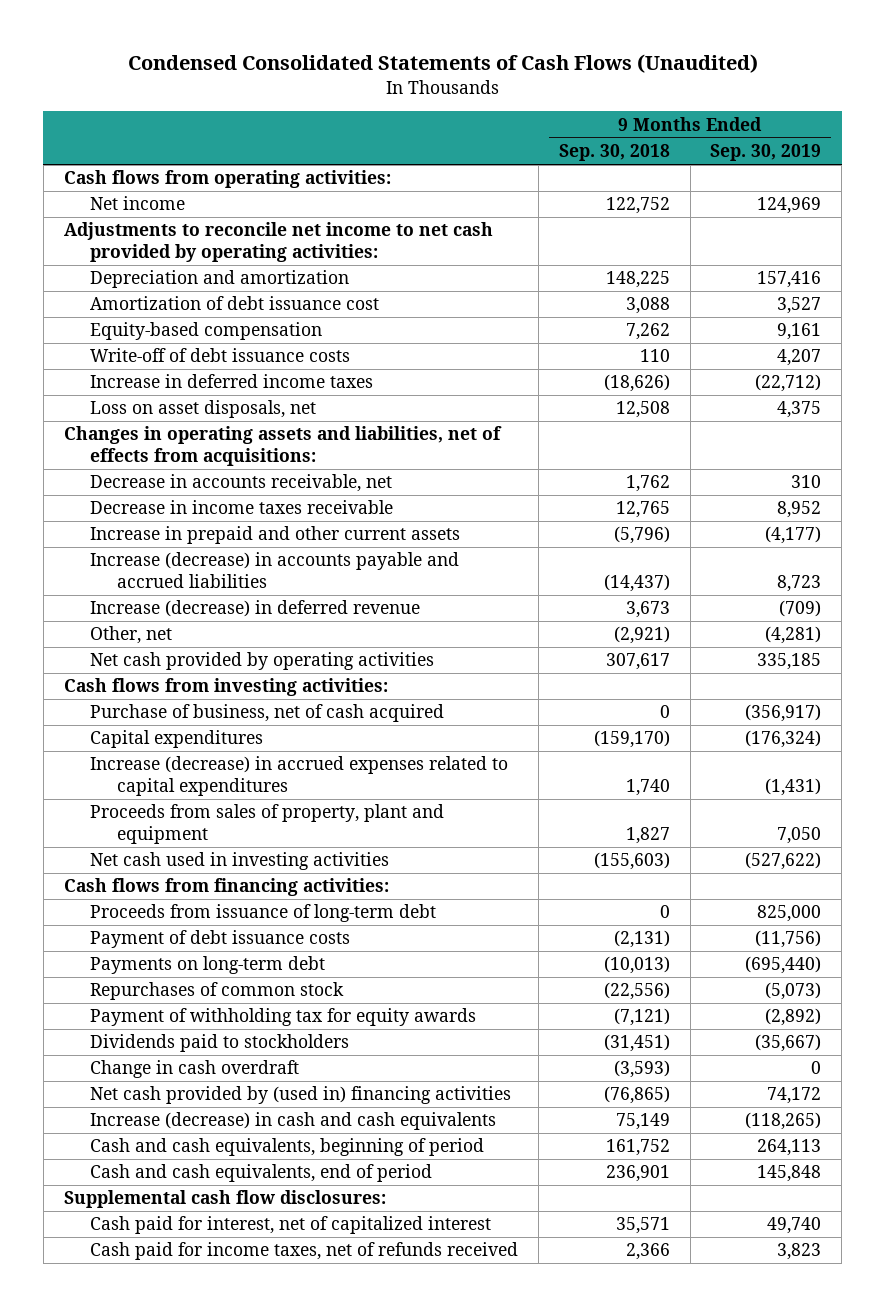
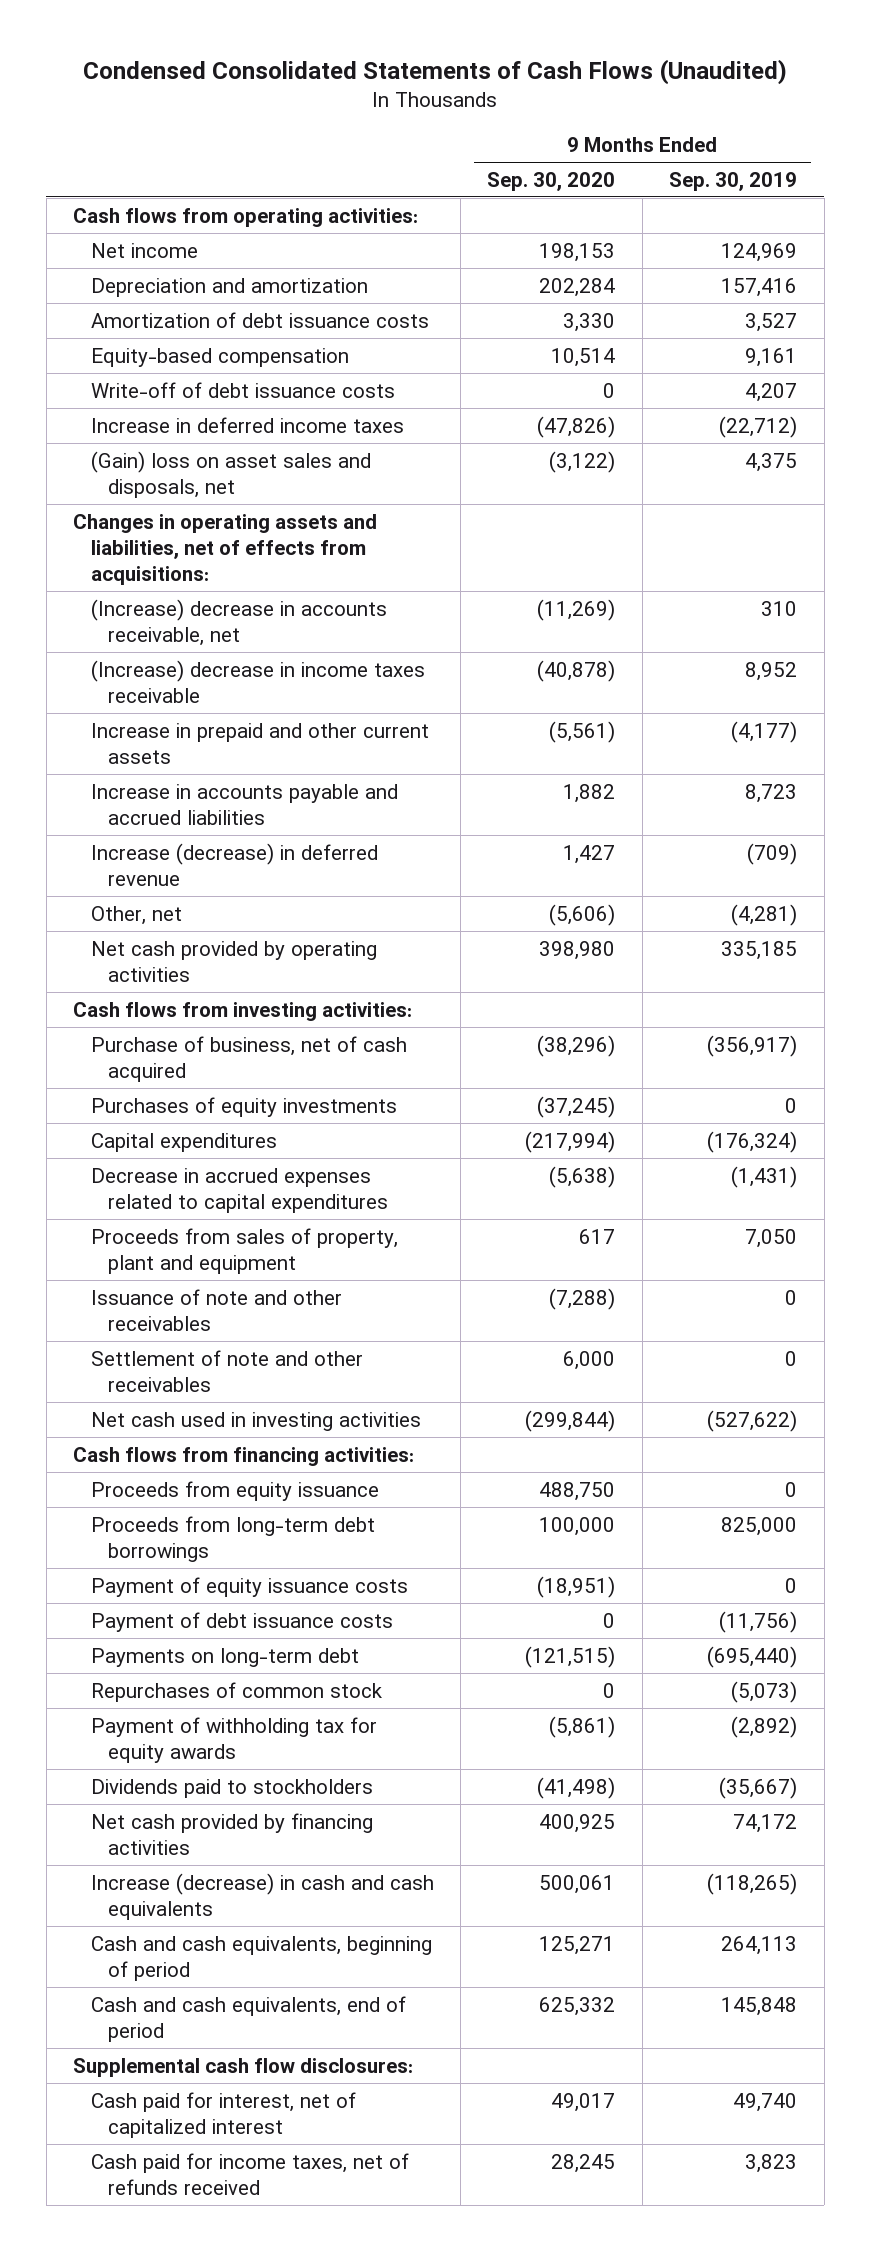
[558,144,670,162] Sep. 30, 2018 -> none
none -> [487,171,616,191] Sep. 30, 2020
[63,222,493,263] Adjustments to reconcile net income to net cash provided by operating activities: -> none
[90,296,380,311] Amortization of debt issuance cost -> [90,311,429,328] Amortization of debt issuance costs
[90,400,317,419] Loss on asset disposals, net -> [90,450,371,498] (Gain) loss on asset sales and disposals, net
[90,474,393,493] Decrease in accounts receivable, net -> [90,598,387,646] (Increase) decrease in accounts receivable, net
[90,500,394,515] Decrease in income taxes receivable -> [90,659,425,703] (Increase) decrease in income taxes receivable
[90,552,460,589] Increase (decrease) in accounts payable and accrued liabilities -> [90,783,398,825] Increase in accounts payable and accrued liabilities
none -> [90,1096,397,1117] Purchases of equity investments
[90,756,509,797] Increase (decrease) in accrued expenses related to capital expenditures -> [90,1167,389,1213] Decrease in accrued expenses related to capital expenditures
none -> [90,1288,342,1331] Issuance of note and other receivables
none -> [90,1349,363,1392] Settlement of note and other receivables
none -> [90,1480,379,1501] Proceeds from equity issuance
[90,904,437,923] Proceeds from issuance of long-term debt -> [90,1515,375,1562] Proceeds from long-term debt borrowings
none -> [90,1576,408,1597] Payment of equity issuance costs
[90,1060,300,1079] Change in cash overdraft -> none
[90,1086,512,1105] Net cash provided by (used in) financing activities -> [90,1812,373,1855] Net cash provided by financing activities

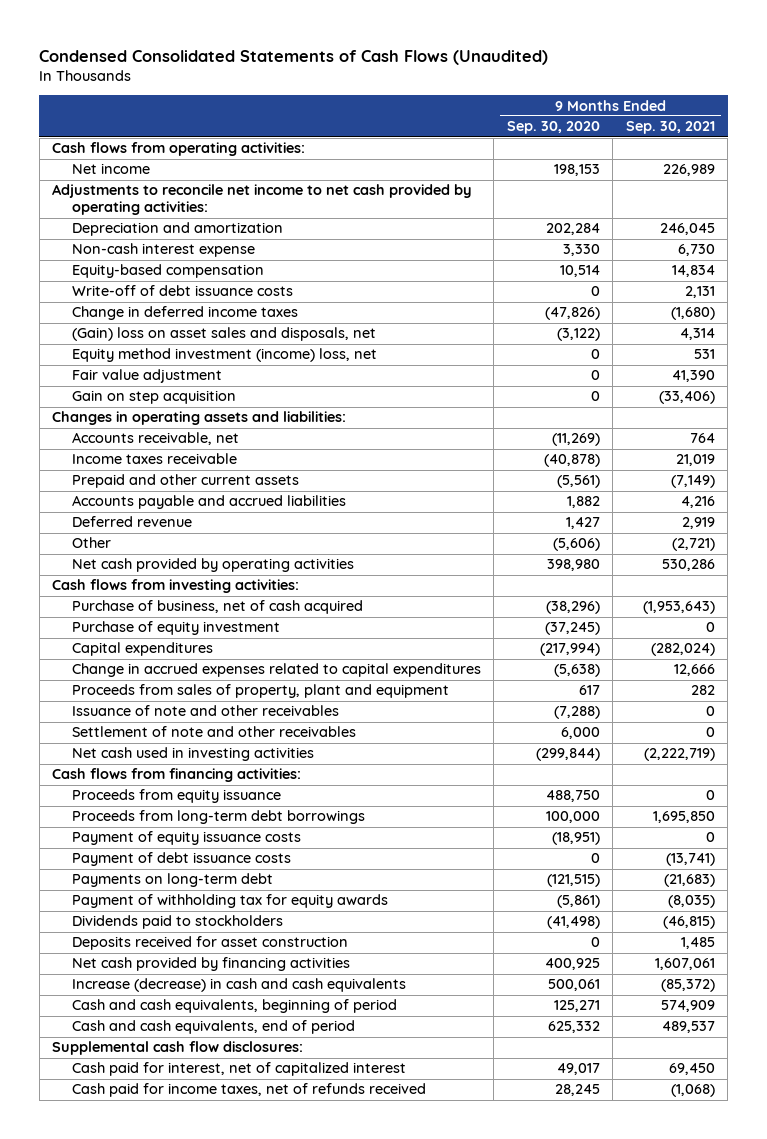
[669,171,798,191] Sep. 30, 2019 -> none
none -> [625,121,715,135] Sep. 30, 2021
none -> [52,184,473,216] Adjustments to reconcile net income to net cash provided by operating activities:
[90,311,429,328] Amortization of debt issuance costs -> [71,243,255,258] Non-cash interest expense
[90,416,404,433] Increase in deferred income taxes -> [71,306,298,321] Change in deferred income taxes
none -> [71,348,377,363] Equity method investment (income) loss, net
none -> [71,369,222,384] Fair value adjustment
none -> [71,390,236,405] Gain on step acquisition
[73,513,378,586] Changes in operating assets and liabilities, net of effects from acquisitions: -> [52,411,347,426] Changes in operating assets and liabilities:
[90,598,387,646] (Increase) decrease in accounts receivable, net -> [71,432,239,446] Accounts receivable, net
[90,659,425,703] (Increase) decrease in income taxes receivable -> [71,453,237,465] Income taxes receivable
[90,722,429,764] Increase in prepaid and other current assets -> [71,474,299,489] Prepaid and other current assets
[90,783,398,825] Increase in accounts payable and accrued liabilities -> [71,495,346,510] Accounts payable and accrued liabilities
[90,842,378,886] Increase (decrease) in deferred revenue -> [71,516,192,528] Deferred revenue
[90,905,182,925] Other, net -> [71,537,111,549] Other
[90,1096,397,1117] Purchases of equity investments -> [71,621,280,636] Purchase of equity investment
[90,1167,389,1213] Decrease in accrued expenses related to capital expenditures -> [71,663,481,678] Change in accrued expenses related to capital expenditures
[90,1681,382,1702] Repurchases of common stock -> none
none -> [71,936,348,951] Deposits received for asset construction

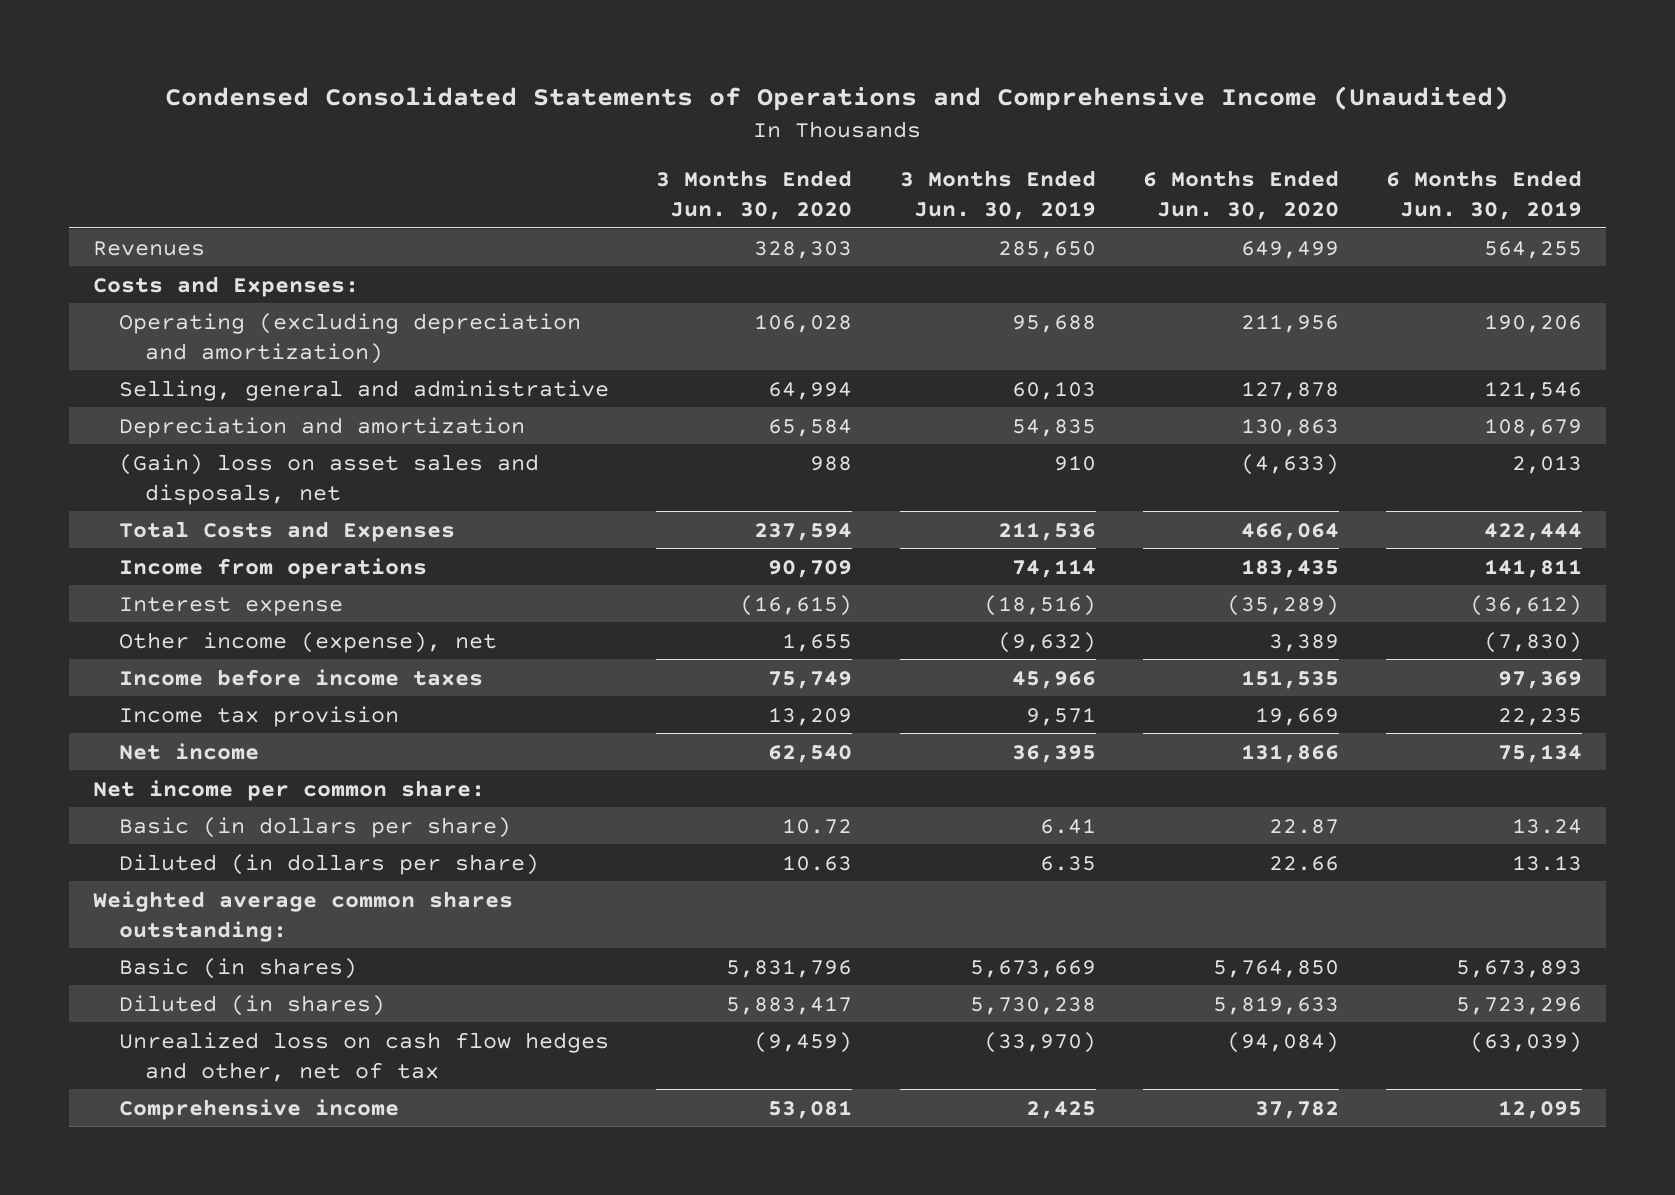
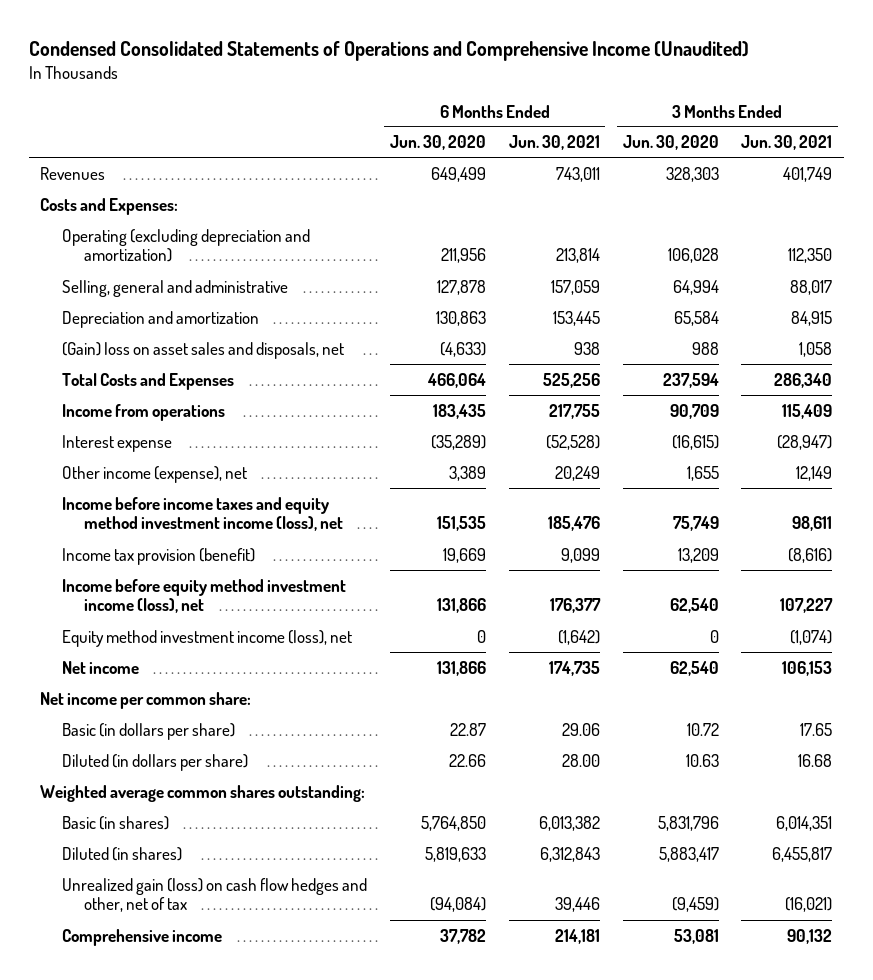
[899,169,1096,220] 3 Months Ended Jun. 30, 2019 -> none
[1386,169,1583,220] 6 Months Ended Jun. 30, 2019 -> none
none -> [508,135,600,151] Jun. 30, 2021
none -> [741,135,833,151] Jun. 30, 2021
[118,668,483,686] Income before income taxes -> [62,496,343,532] Income before income taxes and equity method investment income (loss), net
[118,705,399,727] Income tax provision -> [62,547,256,565] Income tax provision (benefit)
none -> [62,578,347,614] Income before equity method investment income (loss), net
none -> [62,629,353,647] Equity method investment income (loss), net
[118,1031,609,1082] Unrealized loss on cash flow hedges and other, net of tax -> [62,877,368,913] Unrealized gain (loss) on cash flow hedges and other, net of tax

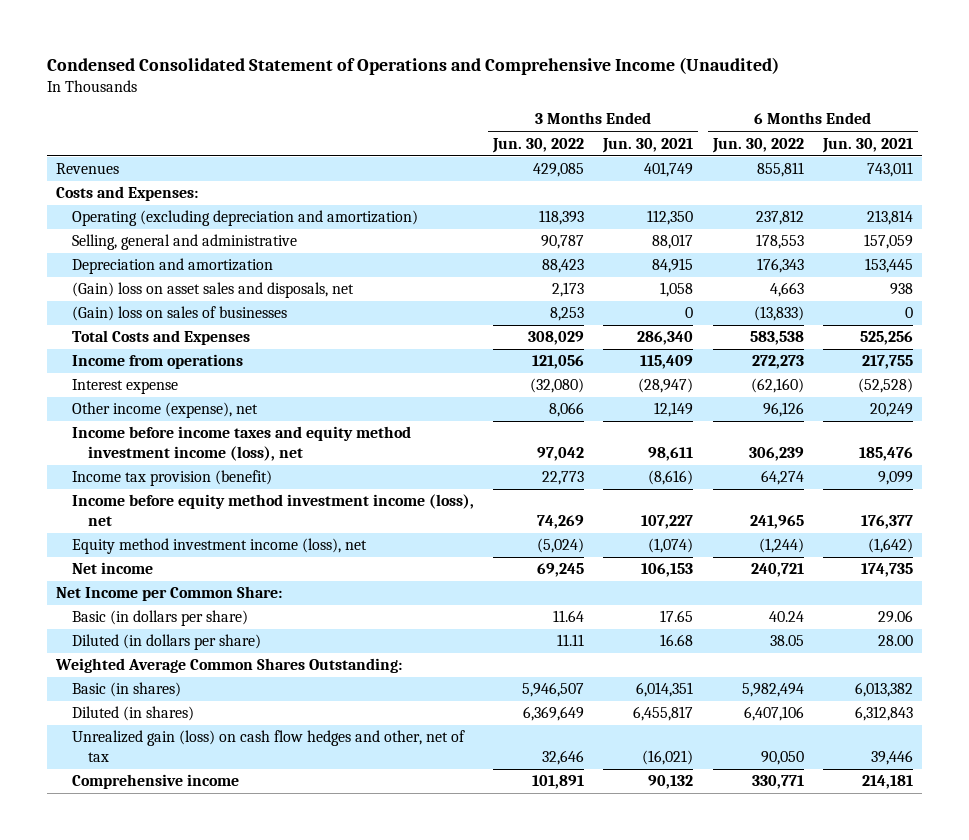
[28,40,749,61] Condensed Consolidated Statements of Operations and Comprehensive Income (Unaudited) -> [46,56,779,75] Condensed Consolidated Statement of Operations and Comprehensive Income (Unaudited)
[389,135,486,151] Jun. 30, 2020 -> none
[622,135,719,151] Jun. 30, 2020 -> none
none -> [492,137,585,153] Jun. 30, 2022
none -> [711,137,804,153] Jun. 30, 2022
none -> [72,306,288,322] (Gain) loss on sales of businesses
[40,691,252,709] Net income per common share: -> [56,586,283,602] Net Income per Common Share:
[40,784,366,802] Weighted average common shares outstanding: -> [55,658,403,674] Weighted Average Common Shares Outstanding:

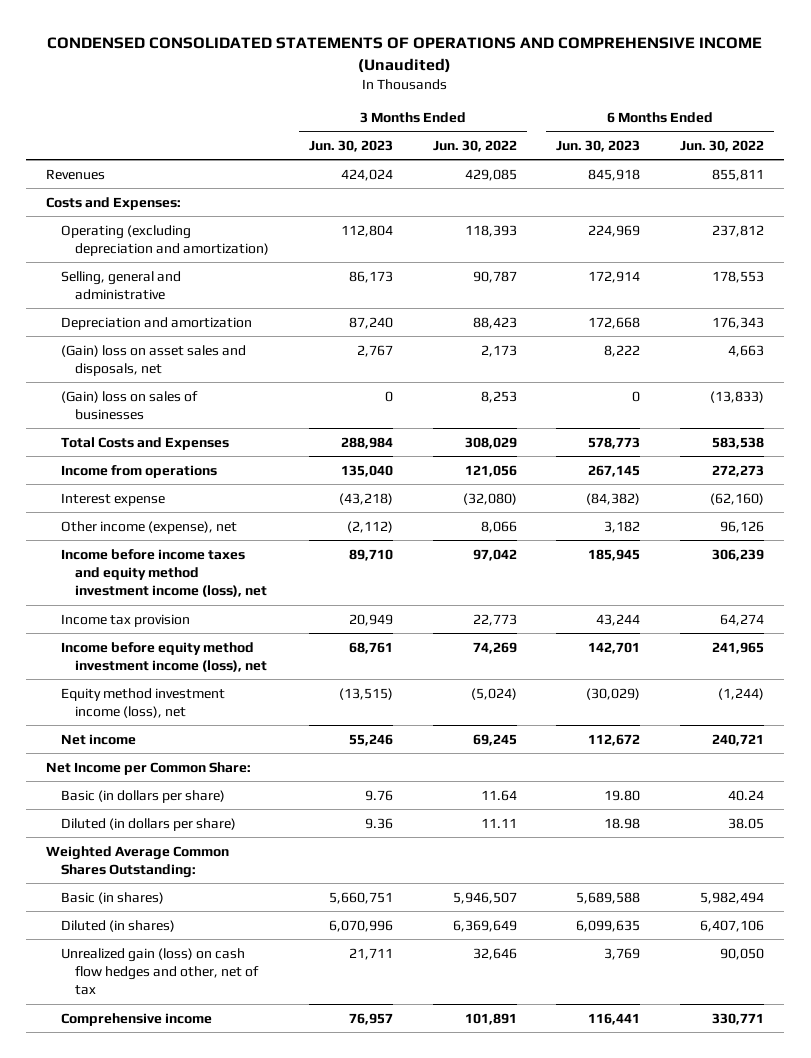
[46,56,779,75] Condensed Consolidated Statement of Operations and Comprehensive Income (Unaudited) -> [47,37,763,74] CONDENSED CONSOLIDATED STATEMENTS OF OPERATIONS AND COMPREHENSIVE INCOME (Unaudited)
[602,137,694,153] Jun. 30, 2021 -> none
[821,137,913,153] Jun. 30, 2021 -> none
none -> [308,139,393,152] Jun. 30, 2023
none -> [556,139,641,152] Jun. 30, 2023
[72,470,273,487] Income tax provision (benefit) -> [60,613,190,627] Income tax provision

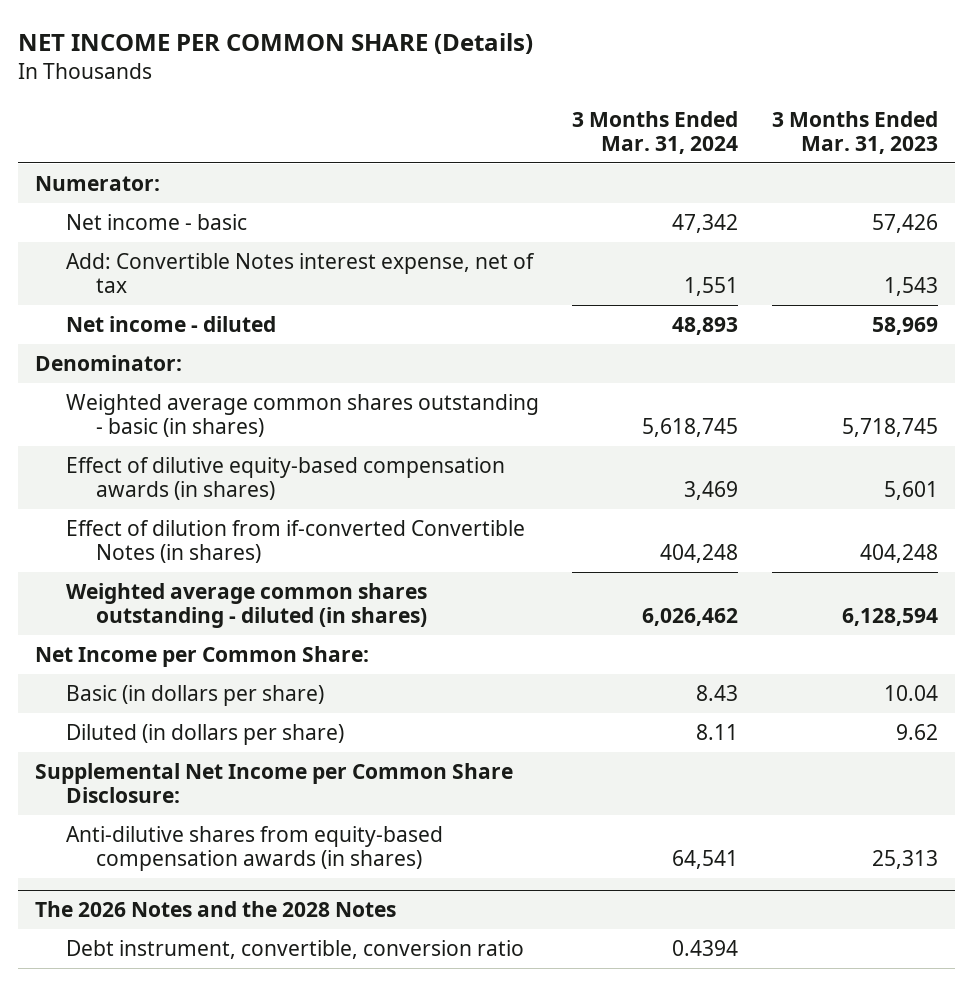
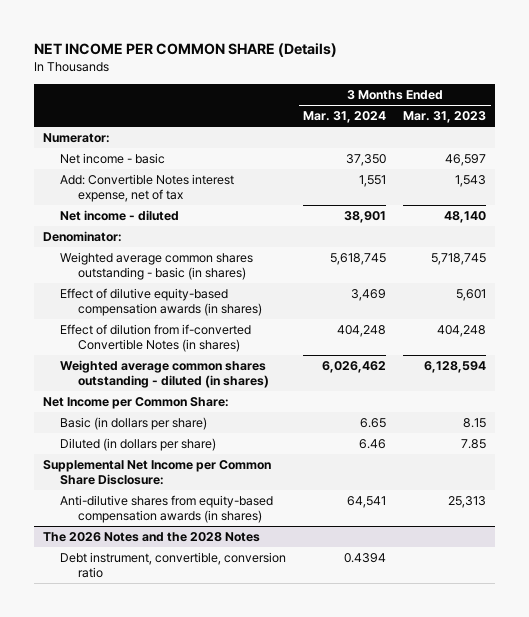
[672,213,739,233] 47,342 -> [346,154,387,167] 37,350
[872,213,939,233] 57,426 -> [445,154,487,167] 46,597
[672,316,739,335] 48,893 -> [344,211,387,224] 38,901
[872,316,939,335] 58,969 -> [444,211,487,224] 48,140
[696,684,739,701] 8.43 -> [360,418,387,429] 6.65
[884,684,939,701] 10.04 -> [463,418,487,429] 8.15
[696,723,739,740] 8.11 -> [359,439,387,450] 6.46
[896,723,939,740] 9.62 -> [461,439,487,450] 7.85

